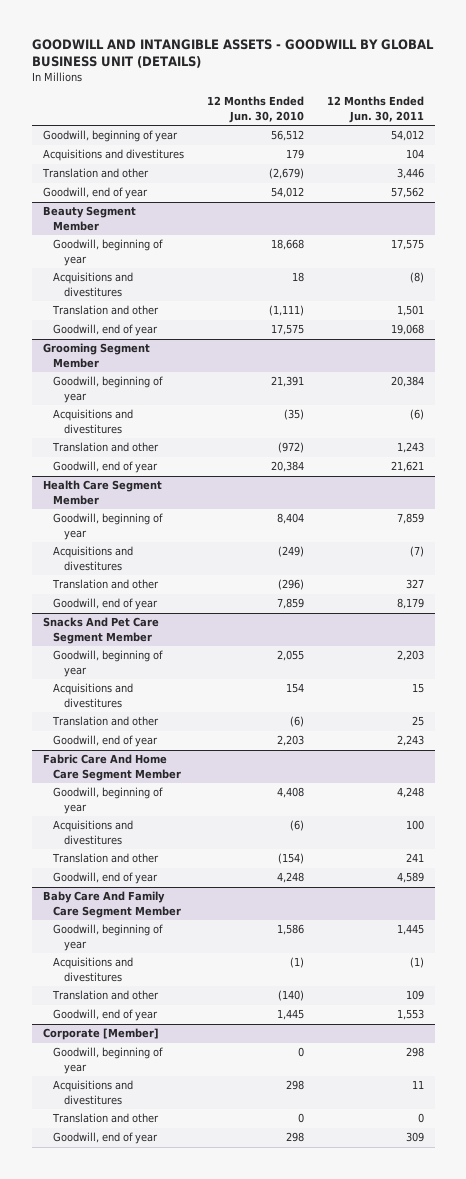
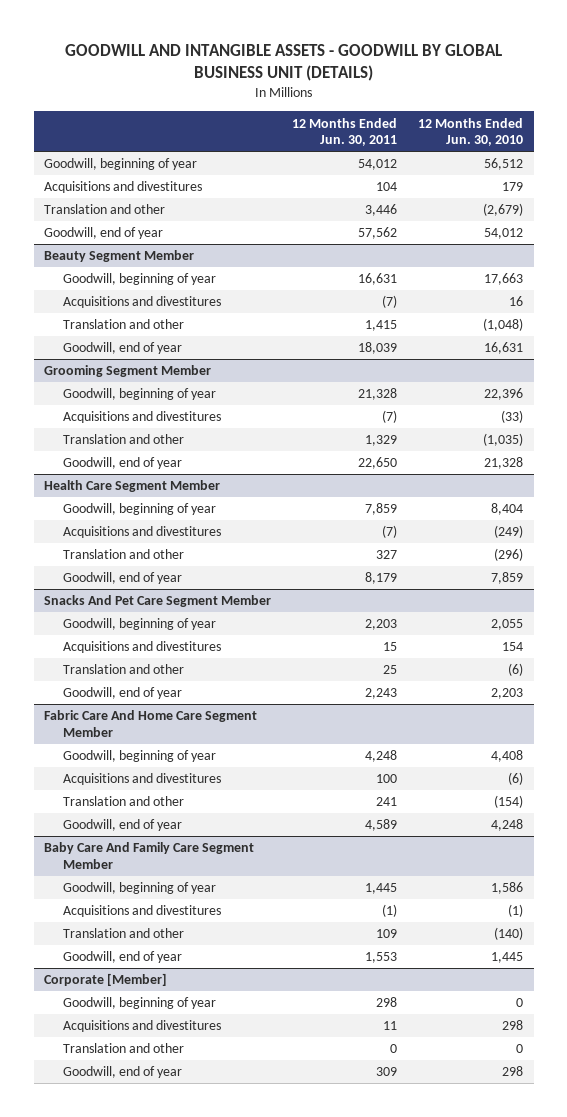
[270,239,304,251] 18,668 -> [484,273,524,286] 17,663
[390,239,424,251] 17,575 -> [358,273,398,286] 16,631
[291,272,304,283] 18 -> [509,296,524,307] 16
[409,272,424,284] (8) -> [382,295,398,309] (7)
[268,305,304,317] (1,111) -> [483,318,524,332] (1,048)
[396,305,424,317] 1,501 -> [365,320,398,332] 1,415
[270,324,304,336] 17,575 -> [484,342,524,355] 16,631
[390,324,424,336] 19,068 -> [358,342,398,355] 18,039
[270,376,304,388] 21,391 -> [484,388,524,401] 22,396
[390,376,424,388] 20,384 -> [358,388,398,401] 21,328
[283,409,304,421] (35) -> [501,410,524,424] (33)
[409,409,424,421] (6) -> [382,410,398,424] (7)
[277,442,304,454] (972) -> [483,433,524,447] (1,035)
[396,442,424,454] 1,243 -> [365,435,398,447] 1,329
[270,461,304,473] 20,384 -> [484,457,524,470] 21,328
[390,461,424,473] 21,621 -> [358,457,398,470] 22,650

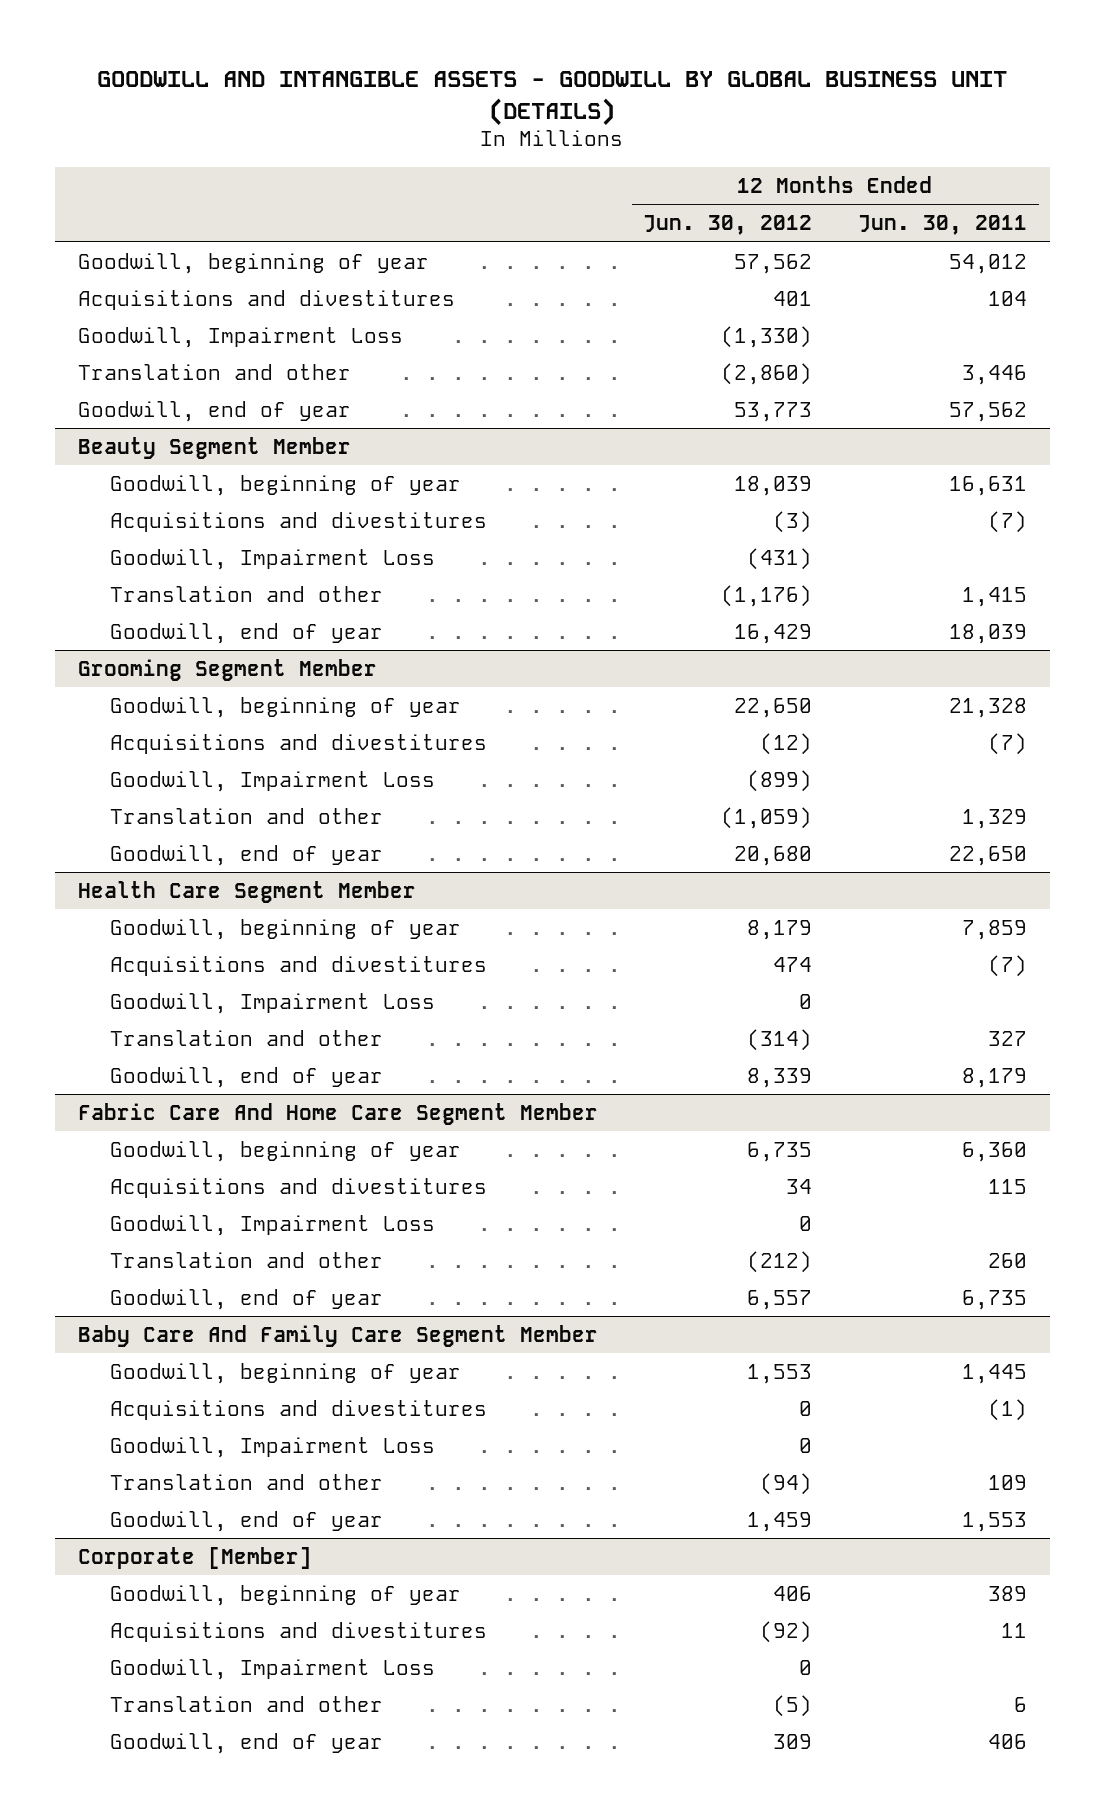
[418,117,524,147] 12 Months Ended Jun. 30, 2010 -> none
none -> [643,215,813,236] Jun. 30, 2012
none -> [77,326,403,348] Goodwill, Impairment Loss
none -> [109,548,435,570] Goodwill, Impairment Loss
none -> [109,770,435,792] Goodwill, Impairment Loss
none -> [109,992,435,1014] Goodwill, Impairment Loss
[44,595,272,608] Snacks And Pet Care Segment Member -> none
[62,618,216,631] Goodwill, beginning of year -> none
[62,641,221,654] Acquisitions and divestitures -> none
[62,664,184,675] Translation and other -> none
[62,687,182,700] Goodwill, end of year -> none
[365,750,398,763] 4,248 -> [962,1141,1028,1162] 6,360
[376,774,398,784] 100 -> [988,1178,1028,1194] 115
none -> [109,1214,435,1236] Goodwill, Impairment Loss
[376,797,398,807] 241 -> [988,1252,1028,1268] 260
[365,819,398,832] 4,589 -> [962,1289,1028,1310] 6,735
none -> [109,1436,435,1458] Goodwill, Impairment Loss
[376,997,398,1008] 298 -> [988,1585,1028,1601] 389
none -> [109,1658,435,1680] Goodwill, Impairment Loss
[390,1044,398,1054] 0 -> [1014,1696,1028,1712] 6
[376,1067,398,1077] 309 -> [988,1733,1028,1749] 406

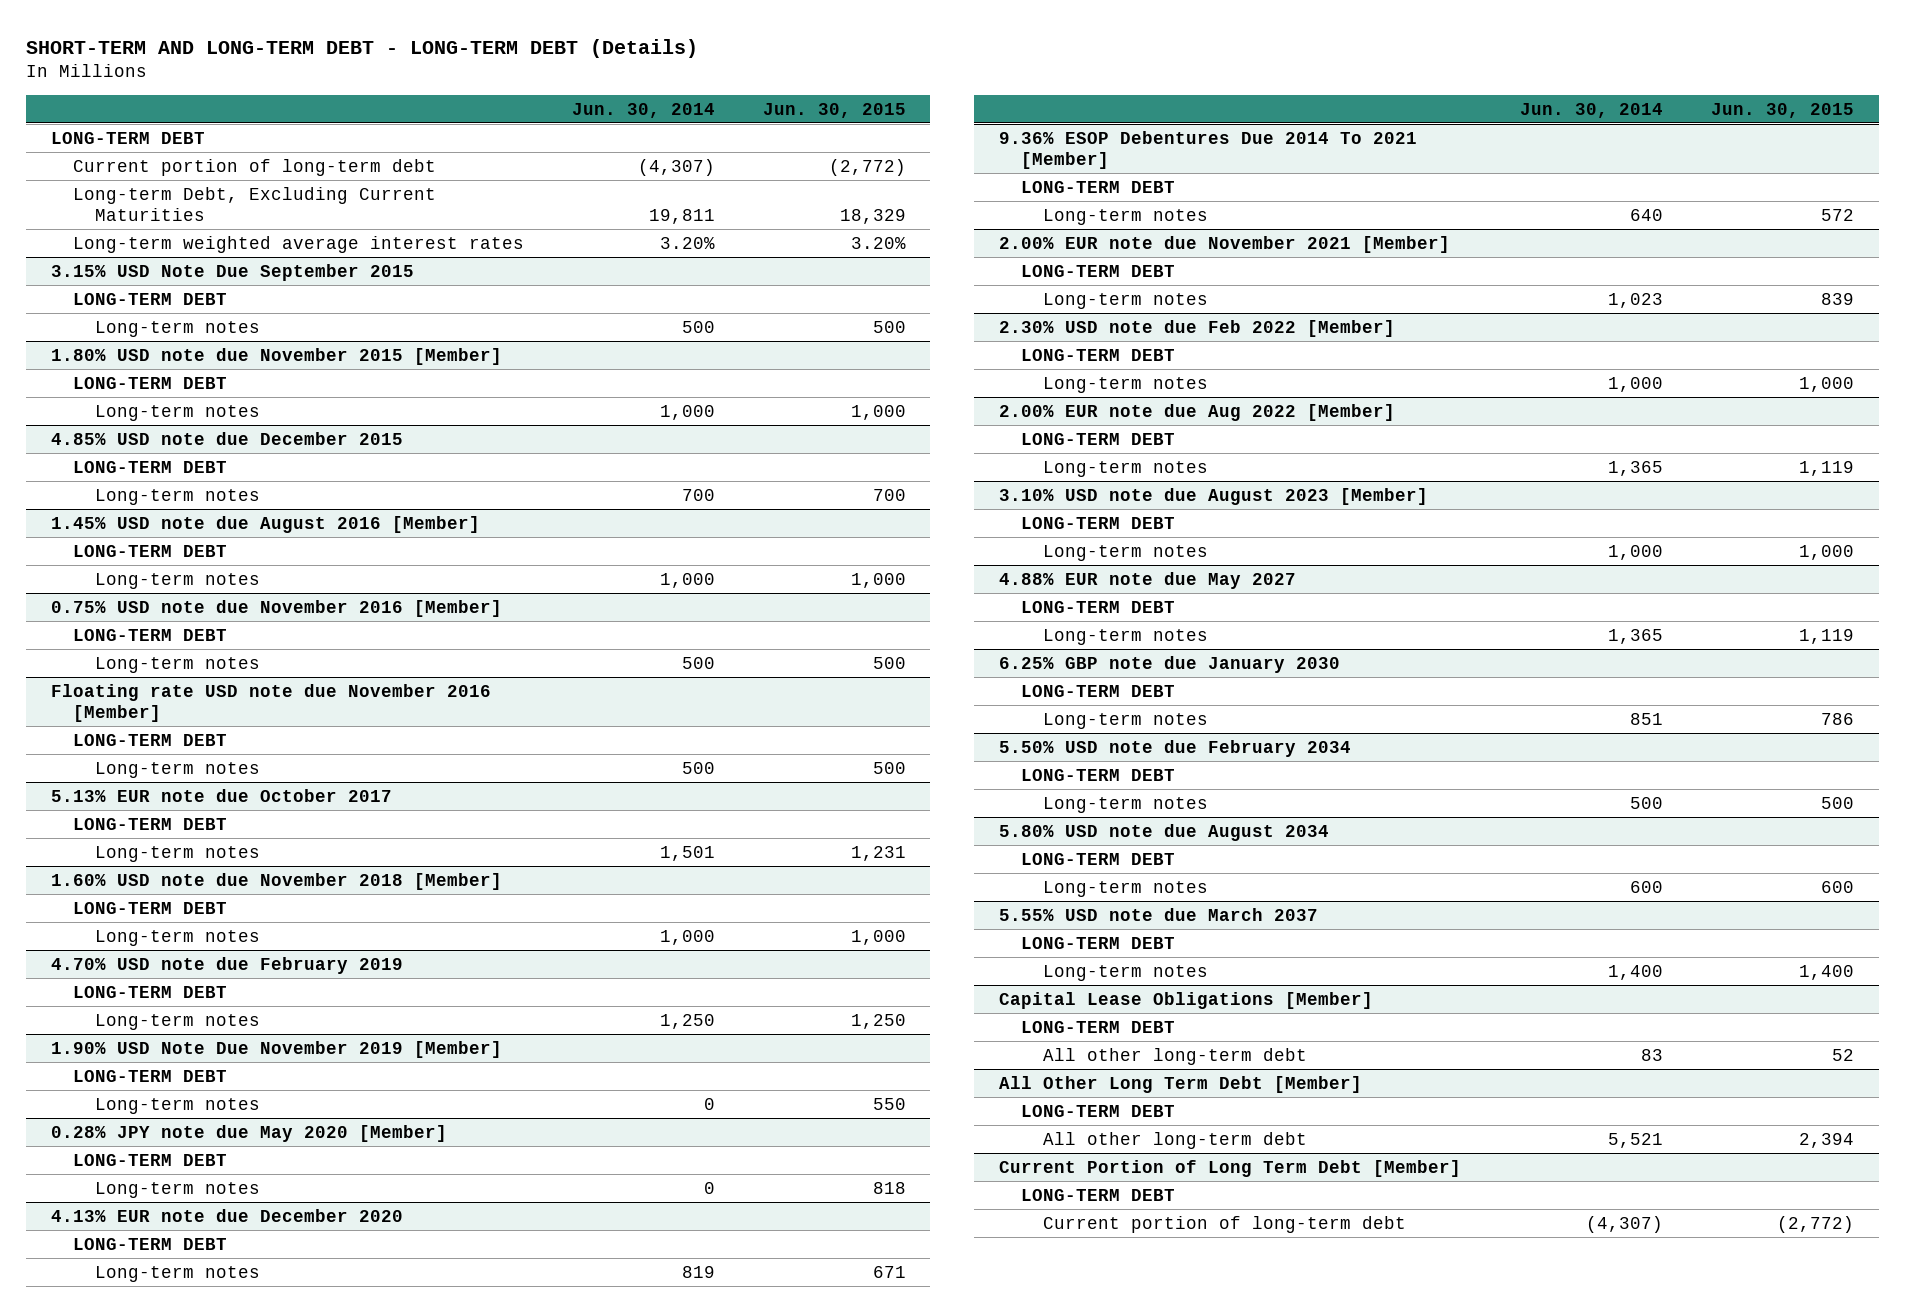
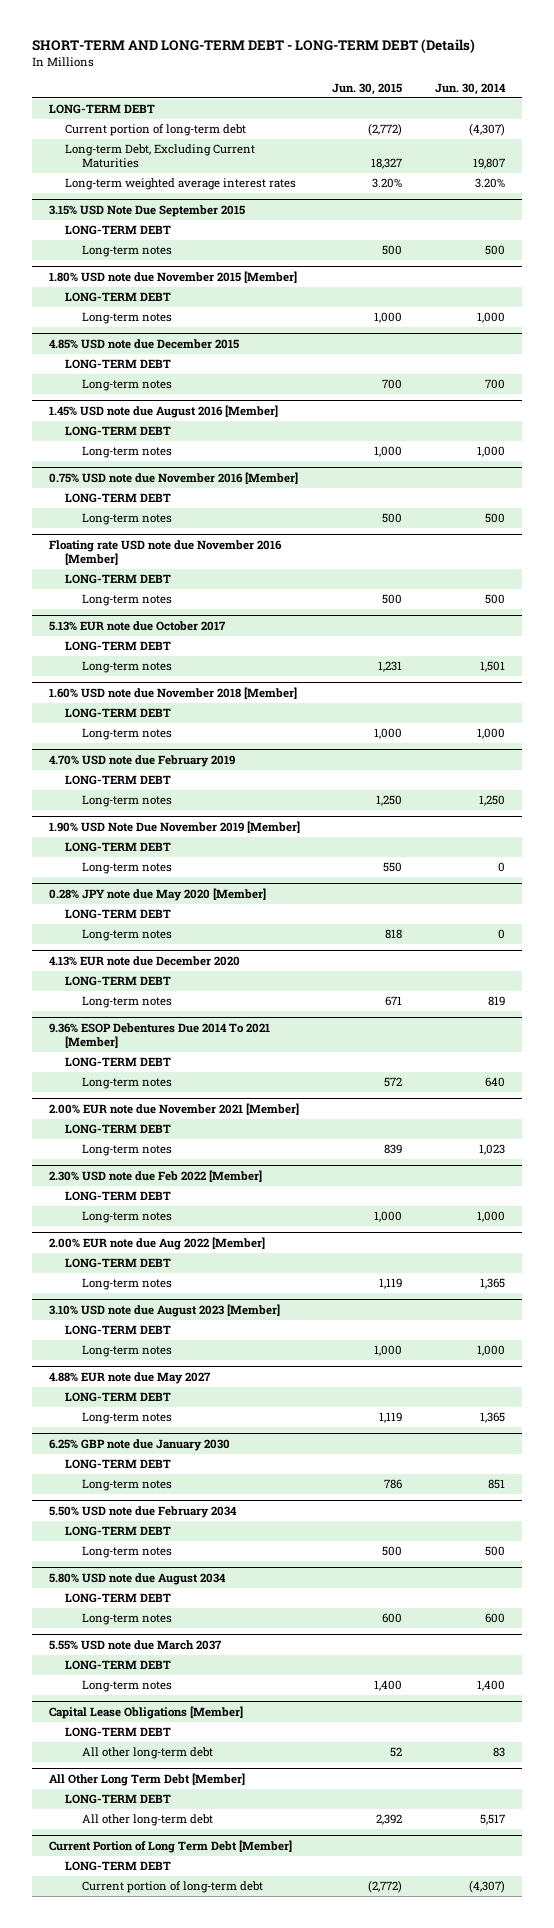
[649,209,716,225] 19,811 -> [473,157,506,169] 19,807
[840,209,907,225] 18,329 -> [371,157,403,169] 18,327
[1608,1132,1664,1148] 5,521 -> [480,1814,506,1826] 5,517
[1799,1132,1855,1148] 2,394 -> [376,1814,403,1826] 2,392

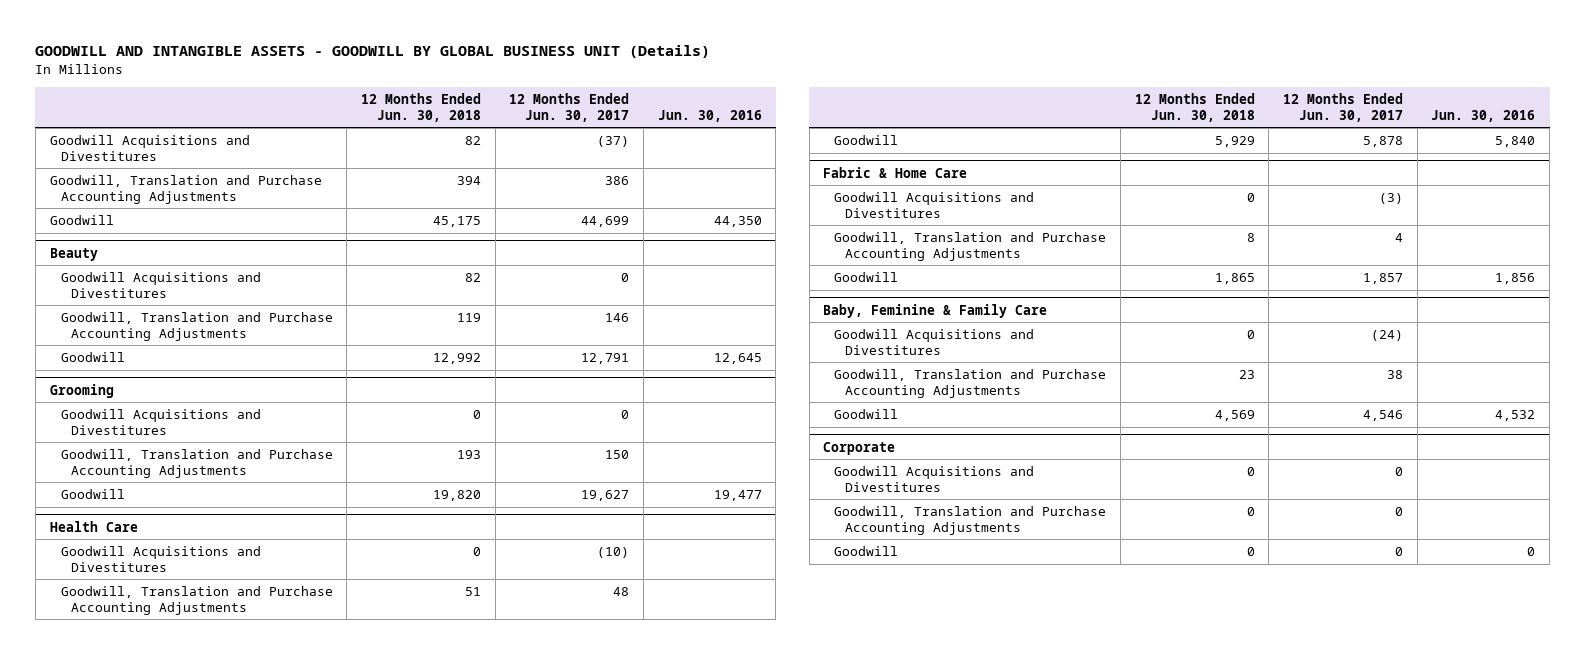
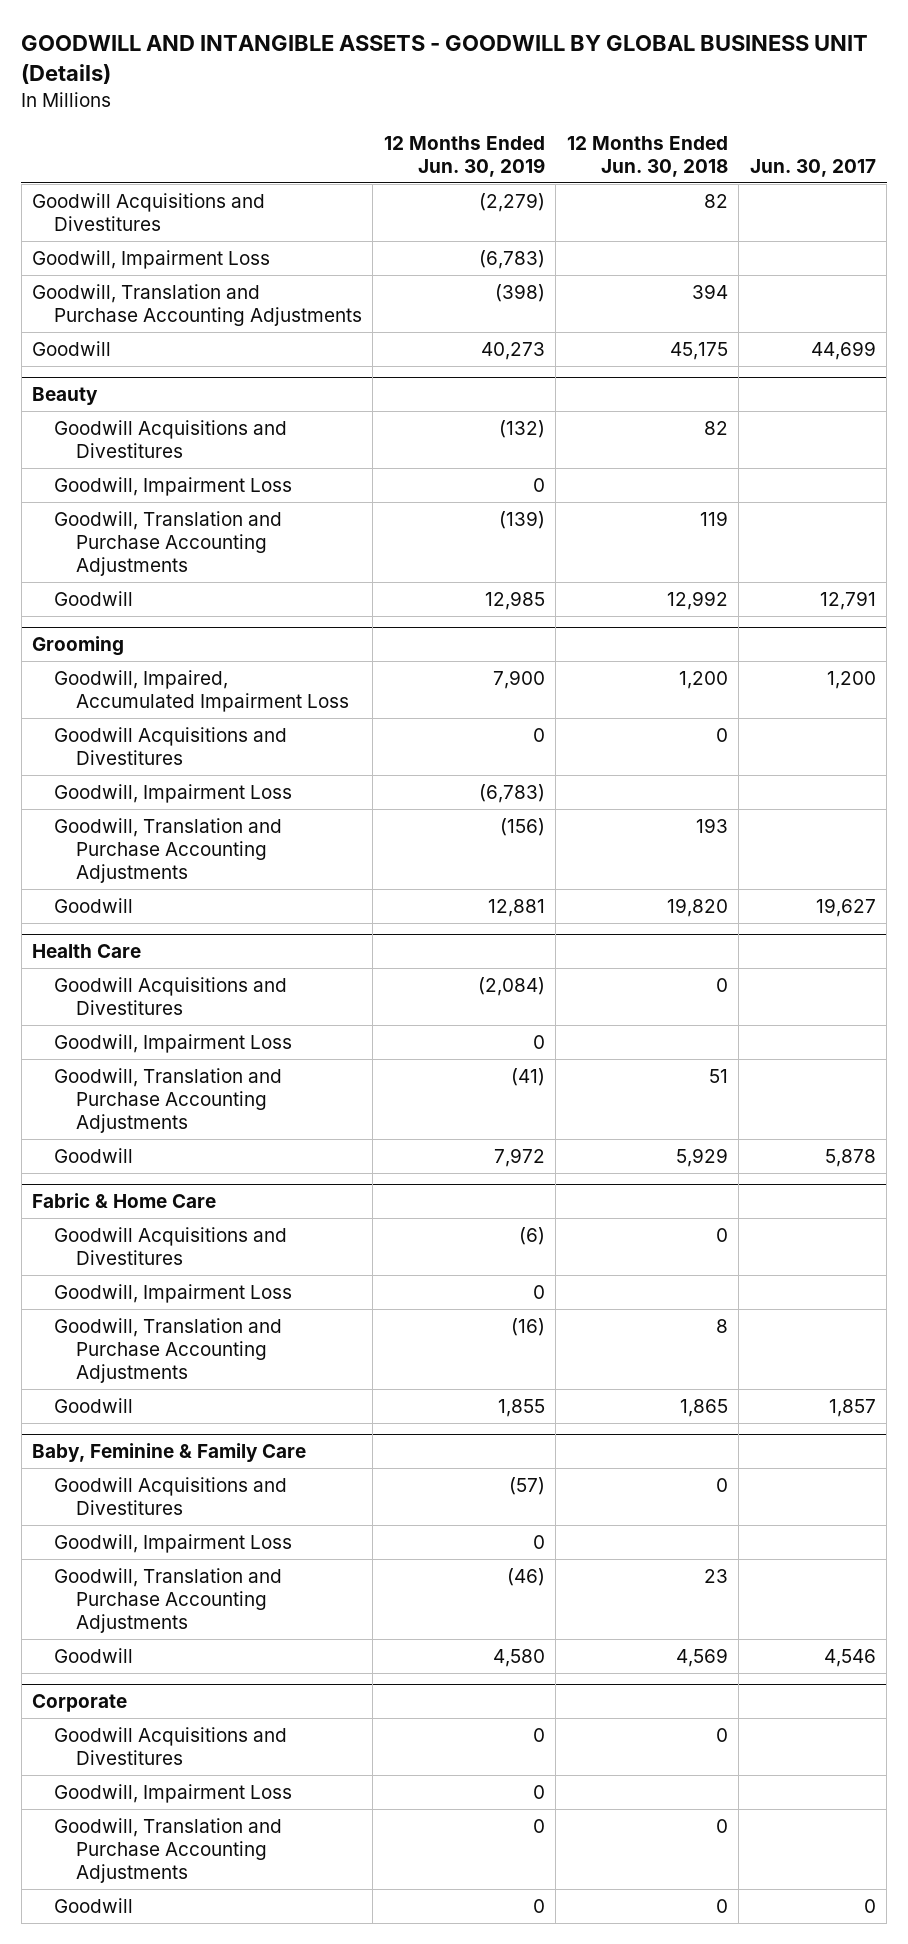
[509,93,630,122] 12 Months Ended Jun. 30, 2017 -> none
[657,109,762,122] Jun. 30, 2016 -> none
none -> [383,135,545,178] 12 Months Ended Jun. 30, 2019
none -> [749,159,876,178] Jun. 30, 2017
none -> [32,249,271,269] Goodwill, Impairment Loss
none -> [53,476,292,496] Goodwill, Impairment Loss
none -> [53,669,349,713] Goodwill, Impaired, Accumulated Impairment Loss
none -> [53,783,292,803] Goodwill, Impairment Loss
none -> [53,1033,292,1053] Goodwill, Impairment Loss
none -> [53,1283,292,1303] Goodwill, Impairment Loss
none -> [53,1533,292,1553] Goodwill, Impairment Loss
none -> [53,1783,292,1803] Goodwill, Impairment Loss

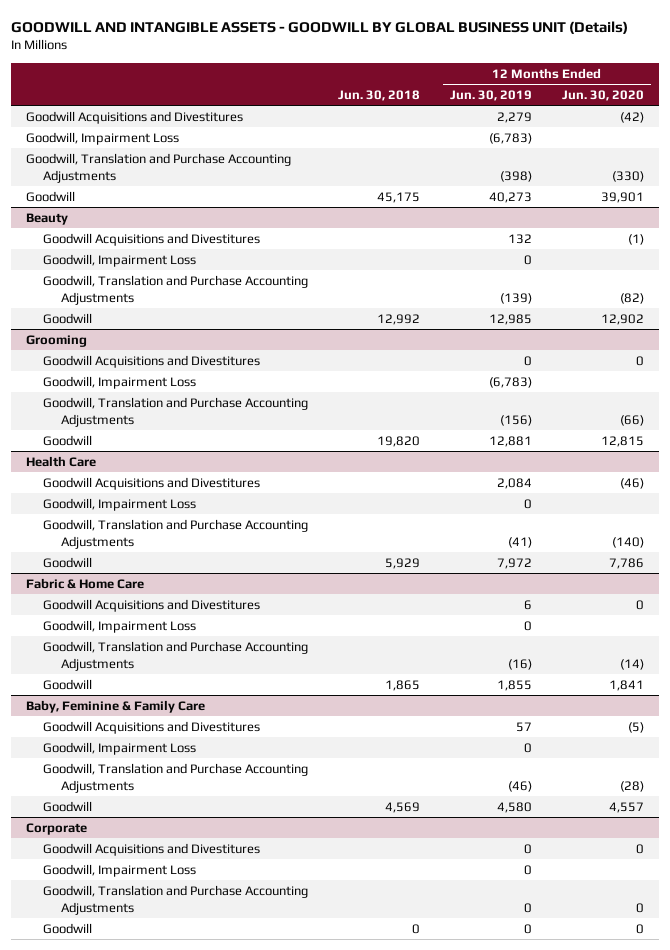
[566,135,728,178] 12 Months Ended Jun. 30, 2018 -> none
[749,159,876,178] Jun. 30, 2017 -> none
none -> [338,90,421,102] Jun. 30, 2018
none -> [561,90,644,102] Jun. 30, 2020
[478,192,545,212] (2,279) -> [496,112,532,124] 2,279
[498,419,545,438] (132) -> [507,234,532,245] 132
[53,669,349,713] Goodwill, Impaired, Accumulated Impairment Loss -> none
[477,976,545,996] (2,084) -> [496,478,532,490] 2,084
[518,1226,545,1245] (6) -> [523,600,532,611] 6
[508,1476,545,1495] (57) -> [515,722,532,733] 57

